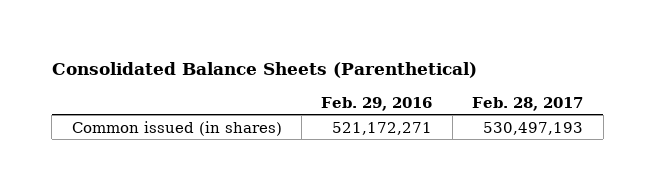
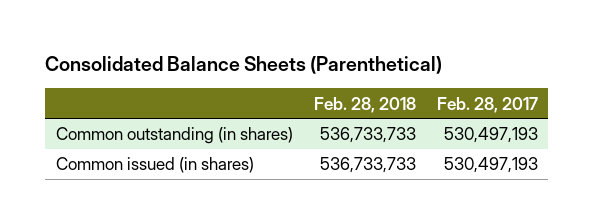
[321,96,433,111] Feb. 29, 2016 -> none
none -> [313,96,416,113] Feb. 28, 2018
none -> [55,127,293,145] Common outstanding (in shares)

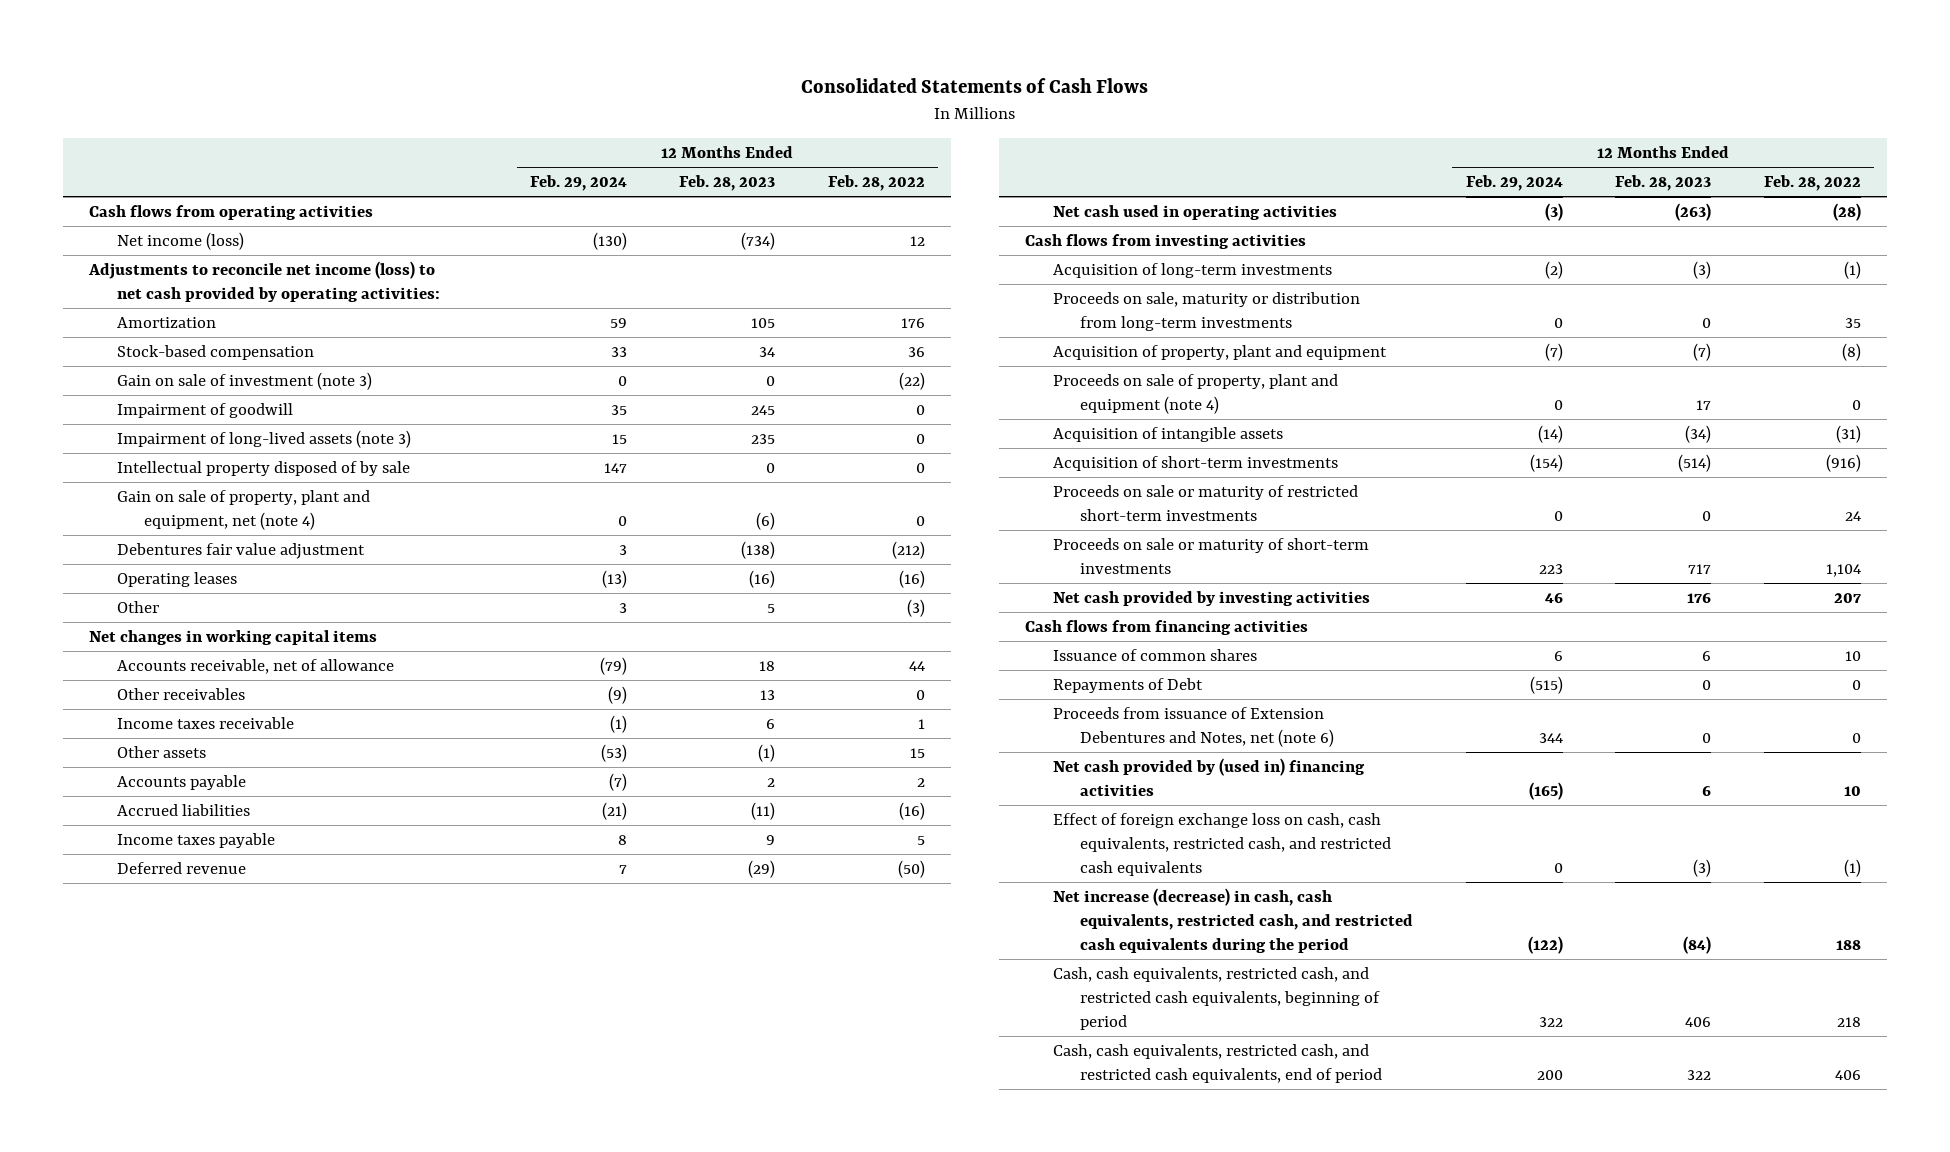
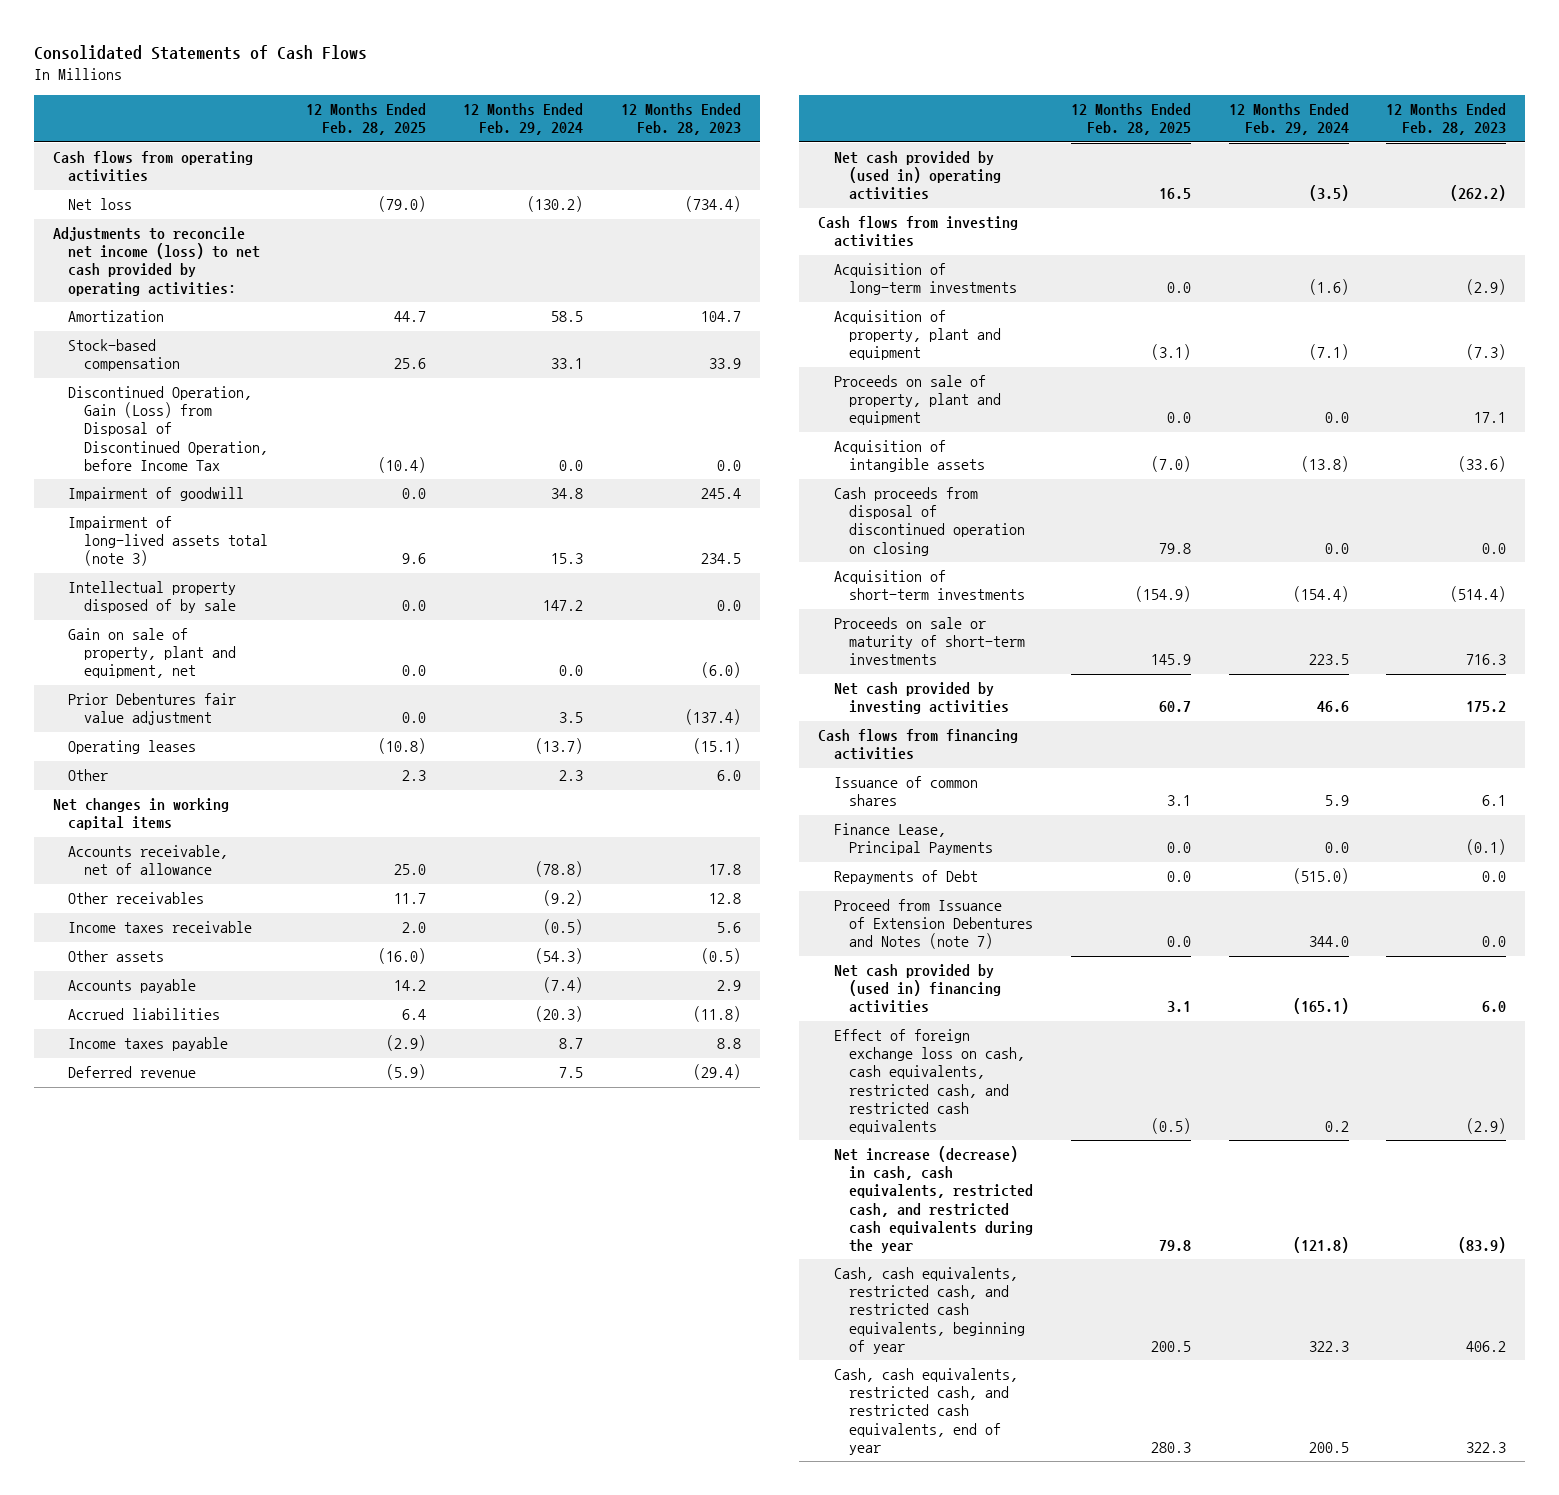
[827,175,925,192] Feb. 28, 2022 -> none
none -> [305,103,426,136] 12 Months Ended Feb. 28, 2025
[116,232,244,251] Net income (loss) -> [68,198,133,211] Net loss
[592,232,627,251] (130) -> [527,196,584,213] (130.2)
[741,232,776,251] (734) -> [685,196,742,213] (734.4)
[116,372,372,391] Gain on sale of investment (note 3) -> none
[609,318,627,329] 59 -> [551,311,584,323] 58.5
[751,318,776,329] 105 -> [701,311,742,323] 104.7
[610,347,627,358] 33 -> [551,358,584,370] 33.1
[759,347,776,358] 34 -> [709,358,742,370] 33.9
none -> [68,386,269,471] Discontinued Operation, Gain (Loss) from Disposal of Discontinued Operation, before Income Tax
[610,405,627,416] 35 -> [551,488,584,500] 34.8
[751,405,776,416] 245 -> [701,488,742,500] 245.4
[116,430,411,449] Impairment of long-lived assets (note 3) -> [68,516,269,567] Impairment of long-lived assets total (note 3)
[611,434,627,445] 15 -> [551,553,584,565] 15.3
[751,434,776,445] 235 -> [701,553,742,565] 234.5
[603,463,627,474] 147 -> [543,600,584,612] 147.2
[766,463,776,474] 0 -> [717,600,742,612] 0.0
[116,490,370,531] Gain on sale of property, plant and equipment, net (note 4) -> [68,628,237,679] Gain on sale of property, plant and equipment, net
[617,516,627,527] 0 -> [559,665,584,677] 0.0
[756,512,776,531] (6) -> [701,662,742,679] (6.0)
[116,543,365,560] Debentures fair value adjustment -> [68,693,237,726] Prior Debentures fair value adjustment
[618,545,627,556] 3 -> [559,712,584,724] 3.5
[741,541,776,560] (138) -> [685,709,742,726] (137.4)
[601,570,627,589] (13) -> [535,738,584,755] (13.7)
[749,570,776,589] (16) -> [693,738,742,755] (15.1)
[618,603,627,614] 3 -> [559,770,584,782] 2.3
[767,604,776,614] 5 -> [717,770,742,782] 6.0
[599,657,627,676] (79) -> [535,861,584,878] (78.8)
[759,661,776,672] 18 -> [709,864,742,876] 17.8
[607,686,627,705] (9) -> [543,890,584,907] (9.2)
[760,690,776,701] 13 -> [709,893,742,905] 12.8
[609,715,627,734] (1) -> [543,919,584,936] (0.5)
[766,719,776,730] 6 -> [717,922,742,934] 5.6
[600,744,627,763] (53) -> [535,948,584,965] (54.3)
[758,744,776,763] (1) -> [701,948,742,965] (0.5)
[608,773,627,792] (7) -> [543,977,584,994] (7.4)
[767,778,776,788] 2 -> [717,980,742,992] 2.9
[601,802,627,821] (21) -> [535,1006,584,1023] (20.3)
[751,802,776,821] (11) -> [693,1006,742,1023] (11.8)
[617,835,627,846] 8 -> [559,1038,584,1050] 8.7
[766,835,776,846] 9 -> [717,1038,742,1050] 8.8
[618,865,627,875] 7 -> [559,1067,584,1079] 7.5
[748,860,776,879] (29) -> [693,1064,742,1081] (29.4)
[1052,205,1337,221] Net cash used in operating activities -> [833,151,1002,201] Net cash provided by (used in) operating activities
[1544,203,1563,222] (3) -> [1308,185,1349,202] (3.5)
[1675,203,1712,222] (263) -> [1450,185,1507,202] (262.2)
[1052,292,1360,332] Proceeds on sale, maturity or distribution from long-term investments -> none
[1052,485,1358,522] Proceeds on sale or maturity of restricted short-term investments -> none
[1544,261,1563,280] (2) -> [1308,279,1349,296] (1.6)
[1693,261,1712,280] (3) -> [1466,279,1507,296] (2.9)
[1544,343,1563,362] (7) -> [1308,344,1349,361] (7.1)
[1693,343,1712,362] (7) -> [1466,344,1507,361] (7.3)
[1052,374,1338,415] Proceeds on sale of property, plant and equipment (note 4) -> [833,375,1002,426] Proceeds on sale of property, plant and equipment
[1553,400,1563,411] 0 -> [1324,412,1349,424] 0.0
[1696,400,1712,411] 17 -> [1474,412,1507,424] 17.1
[1537,425,1563,444] (14) -> [1300,456,1349,473] (13.8)
[1685,425,1712,444] (34) -> [1458,456,1507,473] (33.6)
none -> [833,487,1026,556] Cash proceeds from disposal of discontinued operation on closing
[1529,454,1563,473] (154) -> [1292,586,1349,603] (154.4)
[1678,454,1712,473] (514) -> [1450,586,1507,603] (514.4)
[1538,564,1563,575] 223 -> [1308,654,1349,666] 223.5
[1688,564,1712,575] 717 -> [1466,654,1507,666] 716.3
[1544,593,1563,604] 46 -> [1316,701,1349,713] 46.6
[1687,593,1712,604] 176 -> [1466,701,1507,713] 175.2
[1553,651,1563,662] 6 -> [1324,795,1349,807] 5.9
[1702,651,1712,662] 6 -> [1482,795,1507,807] 6.1
none -> [833,823,994,856] Finance Lease, Principal Payments
[1529,676,1563,695] (515) -> [1292,868,1349,885] (515.0)
[1702,680,1712,691] 0 -> [1482,871,1507,883] 0.0
[1052,707,1335,748] Proceeds from issuance of Extension Debentures and Notes, net (note 6) -> [833,899,1034,950] Proceed from Issuance of Extension Debentures and Notes (note 7)
[1538,733,1563,744] 344 -> [1308,936,1349,948] 344.0
[1702,733,1712,744] 0 -> [1482,936,1507,948] 0.0
[1528,782,1563,801] (165) -> [1292,998,1349,1015] (165.1)
[1702,786,1712,797] 6 -> [1482,1001,1507,1013] 6.0
[1553,863,1563,874] 0 -> [1324,1120,1349,1132] 0.2
[1693,859,1712,878] (3) -> [1466,1117,1507,1134] (2.9)
[1052,888,1414,954] Net increase (decrease) in cash, cash equivalents, restricted cash, and restricted cash equivalents during the period -> [833,1146,1034,1253] Net increase (decrease) in cash, cash equivalents, restricted cash, and restricted cash equivalents during the year
[1527,936,1563,955] (122) -> [1292,1236,1349,1253] (121.8)
[1683,936,1712,955] (84) -> [1458,1236,1507,1253] (83.9)
[1052,967,1381,1031] Cash, cash equivalents, restricted cash, and restricted cash equivalents, beginning of period -> [833,1267,1026,1354] Cash, cash equivalents, restricted cash, and restricted cash equivalents, beginning of year
[1538,1017,1563,1028] 322 -> [1308,1340,1349,1352] 322.3
[1685,1017,1712,1028] 406 -> [1466,1340,1507,1352] 406.2
[1052,1044,1383,1084] Cash, cash equivalents, restricted cash, and restricted cash equivalents, end of period -> [833,1368,1018,1455] Cash, cash equivalents, restricted cash, and restricted cash equivalents, end of year
[1536,1070,1563,1081] 200 -> [1308,1441,1349,1453] 200.5
[1687,1070,1712,1081] 322 -> [1466,1441,1507,1453] 322.3

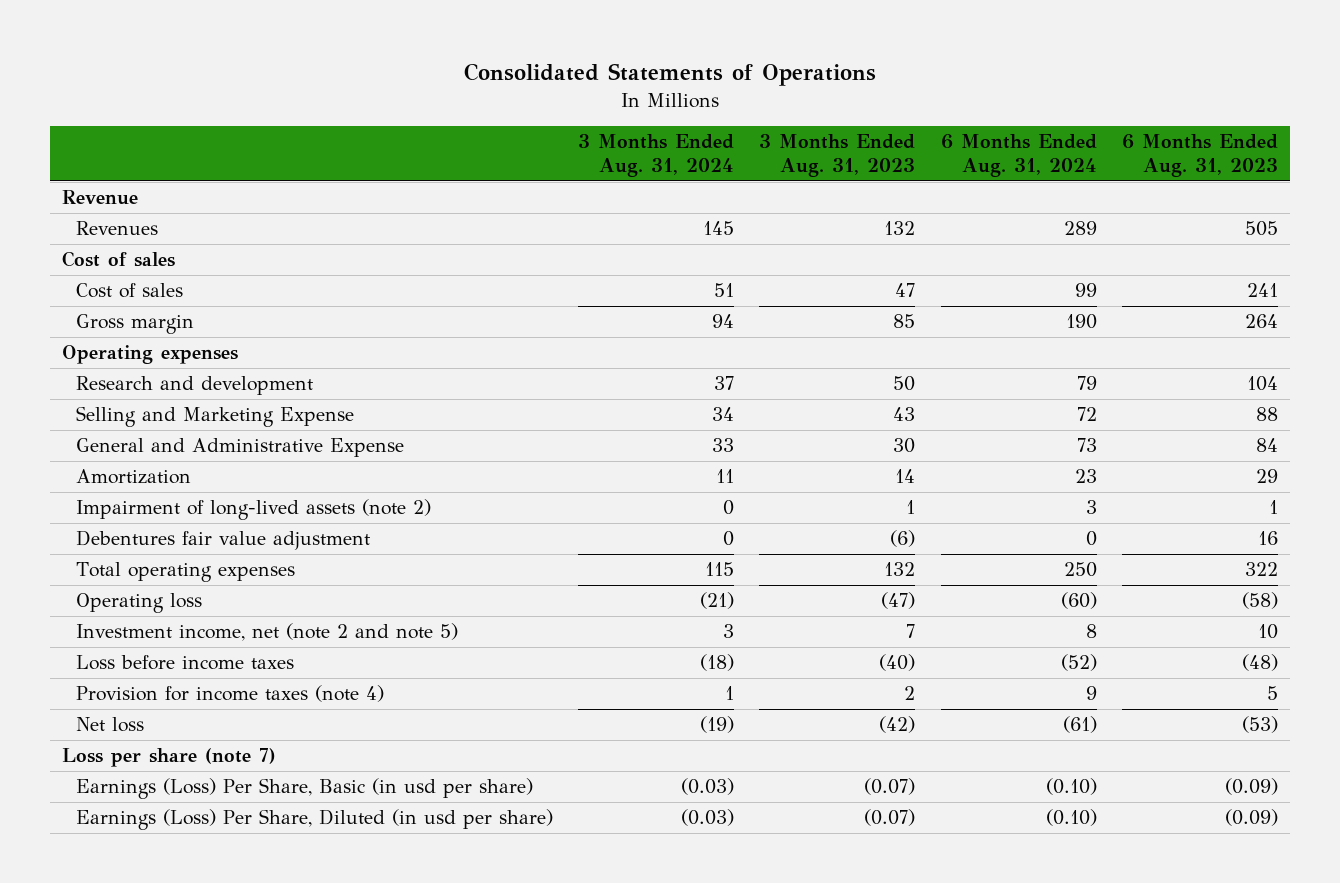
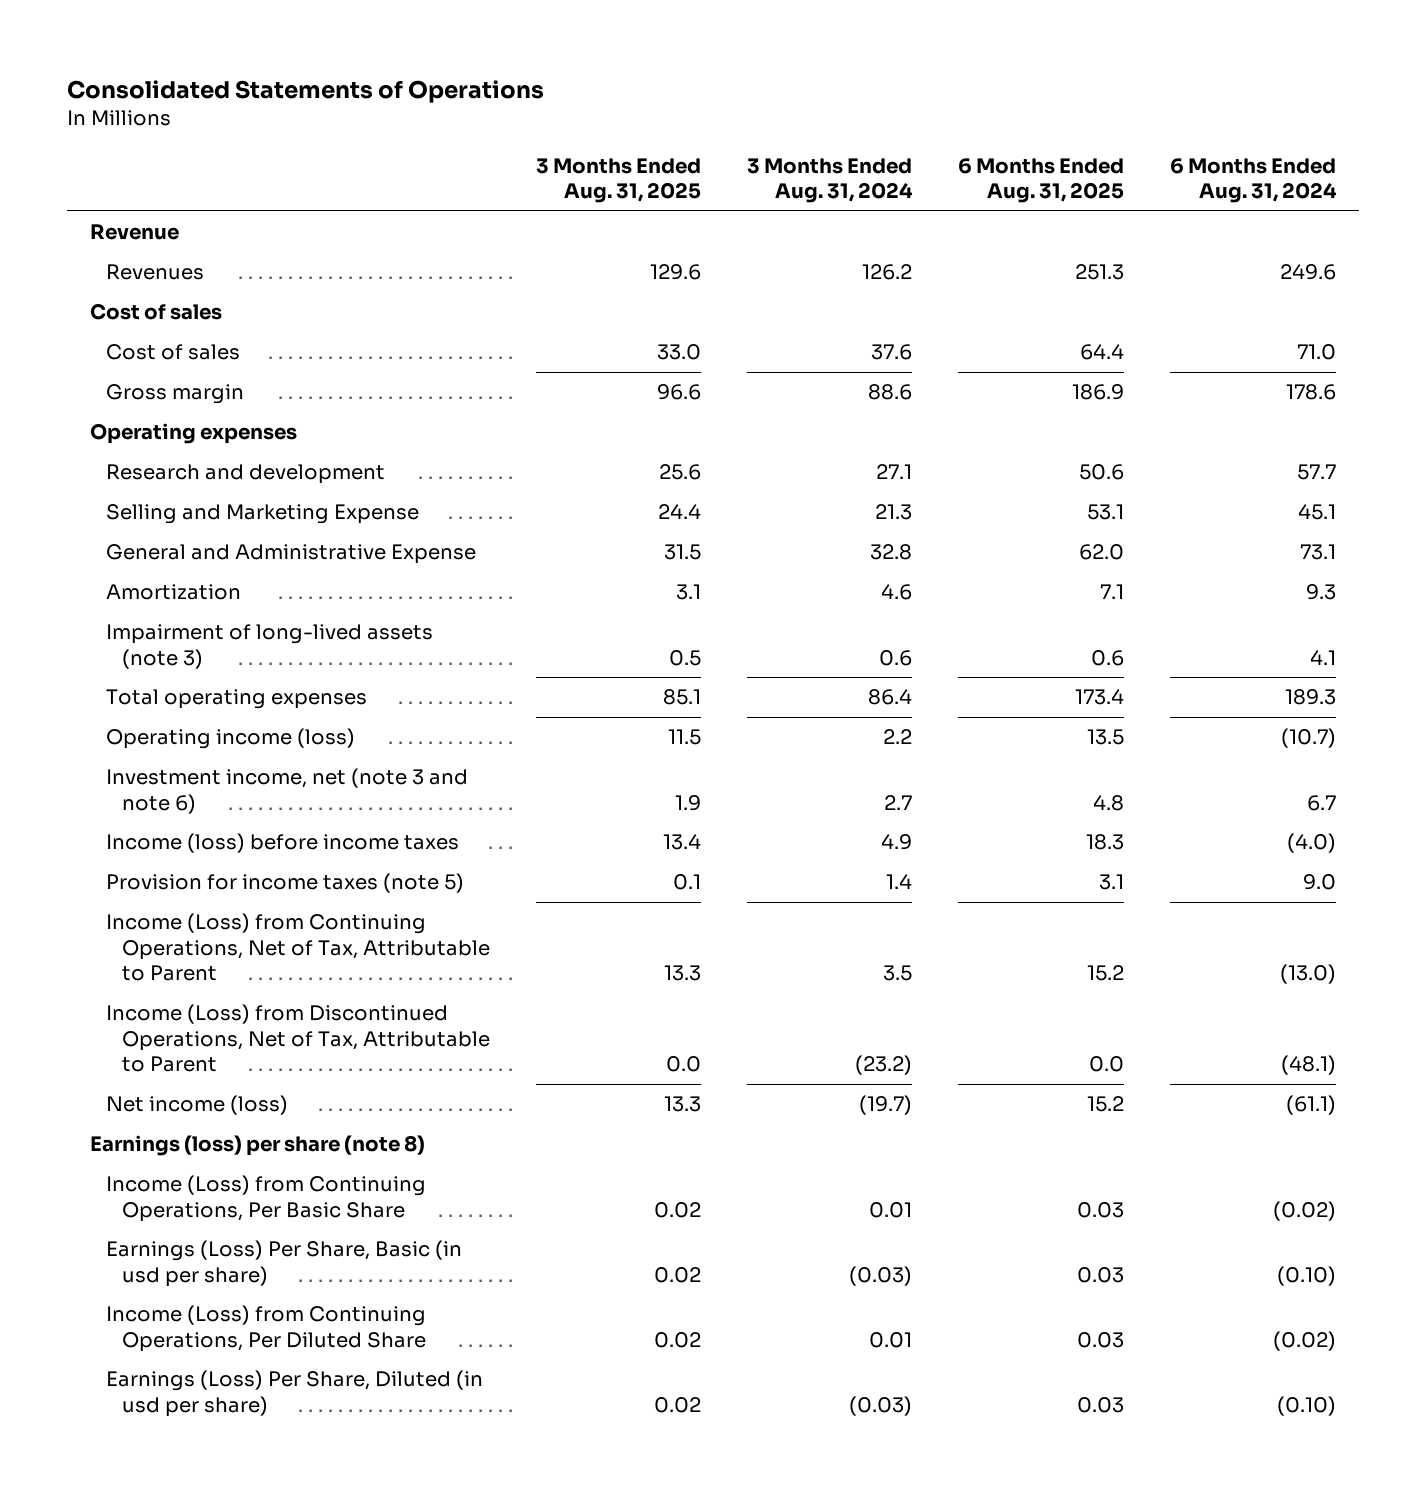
[759,134,916,178] 3 Months Ended Aug. 31, 2023 -> none
[1121,134,1278,178] 6 Months Ended Aug. 31, 2023 -> none
none -> [536,157,702,204] 3 Months Ended Aug. 31, 2025
none -> [958,157,1125,204] 6 Months Ended Aug. 31, 2025
[703,221,735,236] 145 -> [862,264,913,281] 126.2
[1063,221,1097,236] 289 -> [1280,264,1337,281] 249.6
[714,283,735,298] 51 -> [871,344,913,361] 37.6
[1074,283,1097,298] 99 -> [1297,344,1337,361] 71.0
[712,314,735,329] 94 -> [868,384,913,401] 88.6
[1065,314,1097,330] 190 -> [1286,384,1337,401] 178.6
[76,530,371,551] Debentures fair value adjustment -> none
[714,376,735,391] 37 -> [876,464,913,480] 27.1
[1076,376,1097,391] 79 -> [1297,464,1337,481] 57.7
[712,407,735,422] 34 -> [875,504,913,521] 21.3
[1076,407,1097,422] 72 -> [1298,504,1337,521] 45.1
[712,438,735,453] 33 -> [870,544,913,561] 32.8
[1076,438,1097,453] 73 -> [1300,544,1337,561] 73.1
[716,469,735,484] 11 -> [881,584,913,601] 4.6
[1074,469,1097,484] 23 -> [1306,584,1337,601] 9.3
[76,499,432,521] Impairment of long-lived assets (note 2) -> [106,624,434,669] Impairment of long-lived assets (note 3)
[723,500,735,516] 0 -> [879,649,913,666] 0.6
[1085,500,1097,515] 3 -> [1310,649,1337,665] 4.1
[705,562,735,577] 115 -> [868,689,913,706] 86.4
[1063,562,1097,578] 250 -> [1285,689,1337,706] 189.3
[76,593,203,614] Operating loss -> [106,728,356,750] Operating income (loss)
[700,592,735,610] (21) -> [883,729,913,745] 2.2
[1060,592,1097,610] (60) -> [1281,728,1337,749] (10.7)
[76,623,459,642] Investment income, net (note 2 and note 5) -> [106,768,469,814] Investment income, net (note 3 and note 6)
[723,624,735,639] 3 -> [884,794,913,810] 2.7
[1085,624,1097,639] 8 -> [1307,794,1337,811] 6.7
[76,655,295,671] Loss before income taxes -> [106,833,460,854] Income (loss) before income taxes
[700,654,735,672] (18) -> [881,834,913,851] 4.9
[1060,654,1097,672] (52) -> [1287,833,1337,854] (4.0)
[76,685,385,703] Provision for income taxes (note 4) -> [106,873,465,894] Provision for income taxes (note 5)
[725,686,735,701] 1 -> [886,874,913,890] 1.4
[1085,686,1097,701] 9 -> [1303,874,1337,891] 9.0
none -> [106,913,491,982] Income (Loss) from Continuing Operations, Net of Tax, Attributable to Parent
none -> [106,1004,491,1073] Income (Loss) from Discontinued Operations, Net of Tax, Attributable to Parent
[76,717,145,733] Net loss -> [106,1095,289,1116] Net income (loss)
[700,716,735,734] (19) -> [859,1095,913,1116] (19.7)
[1062,716,1097,734] (61) -> [1286,1095,1337,1116] (61.1)
[62,748,277,768] Loss per share (note 7) -> [90,1135,426,1157] Earnings (loss) per share (note 8)
none -> [106,1175,427,1222] Income (Loss) from Continuing Operations, Per Basic Share
none -> [106,1305,427,1352] Income (Loss) from Continuing Operations, Per Diluted Share

